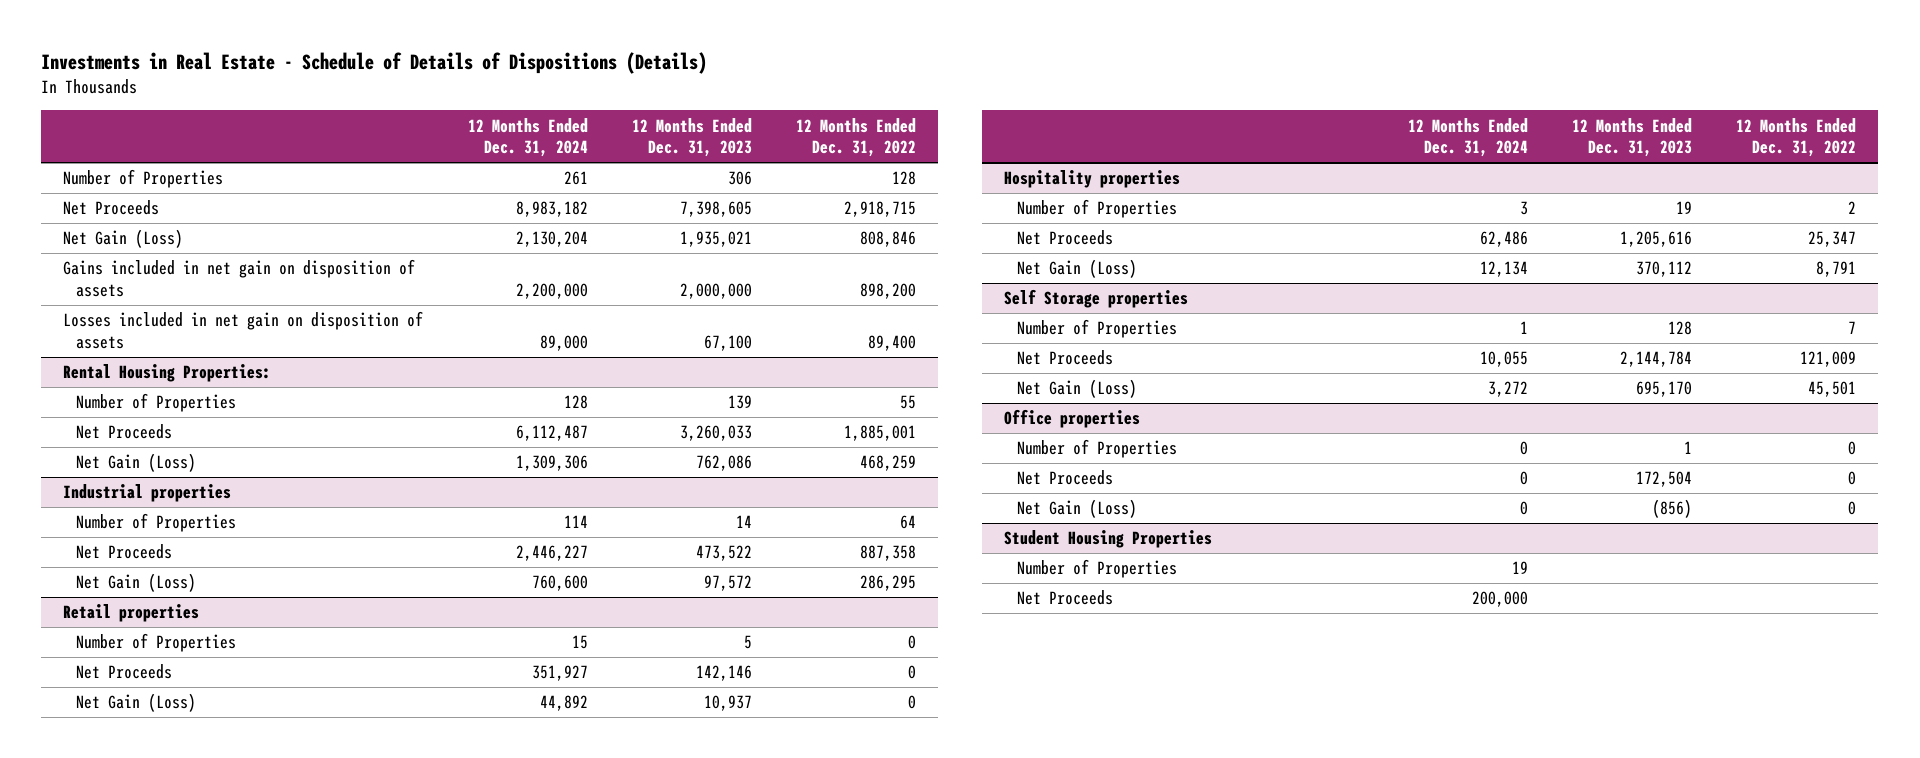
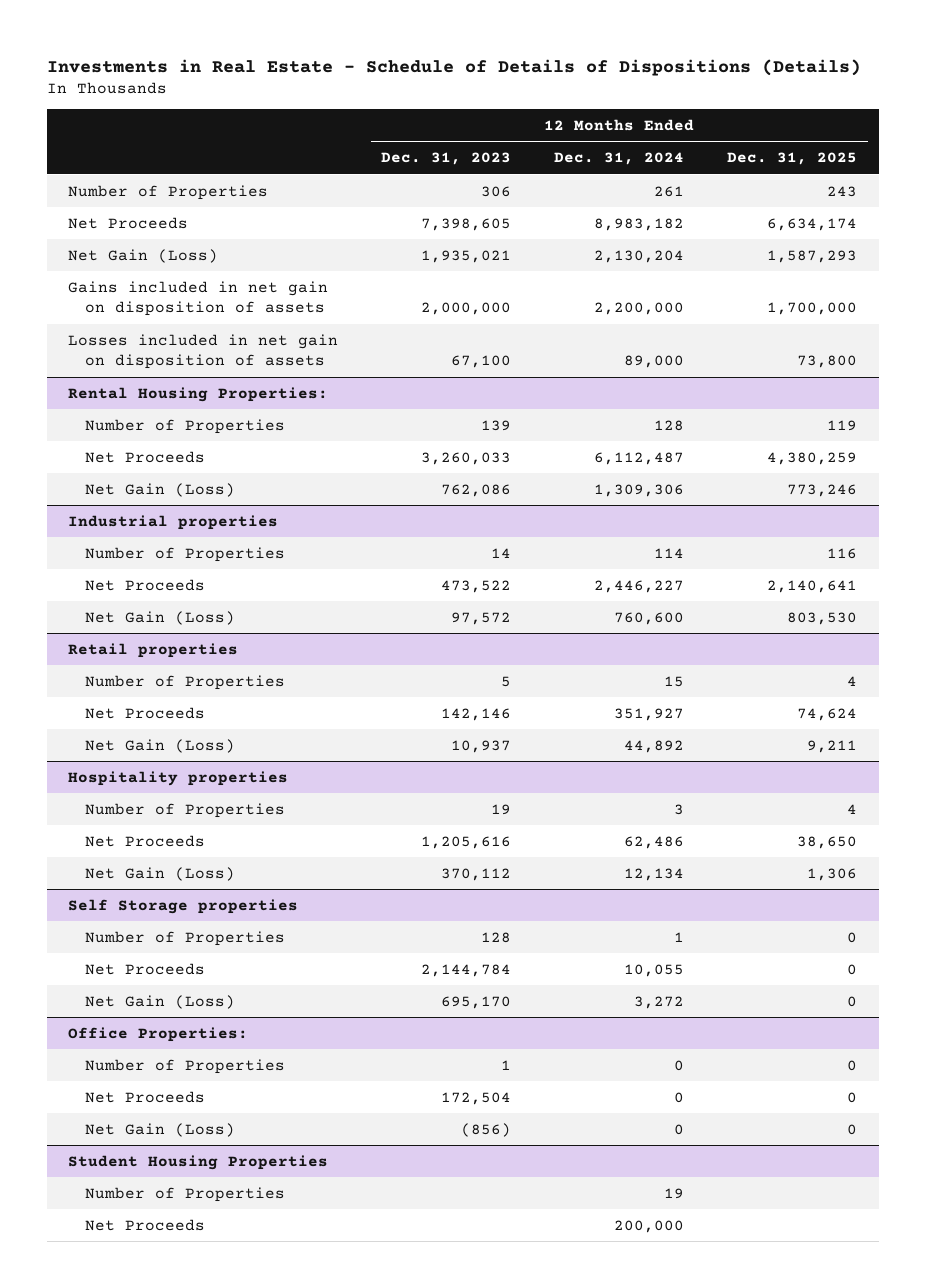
[795,117,916,158] 12 Months Ended Dec. 31, 2022 -> none
none -> [727,152,858,166] Dec. 31, 2025
[1004,409,1141,429] Office properties -> [68,1026,249,1042] Office Properties:

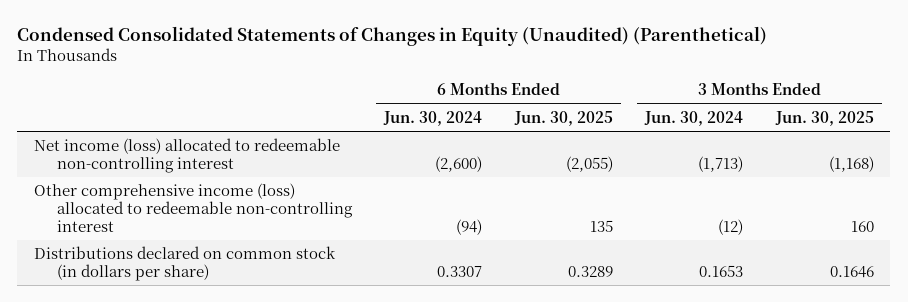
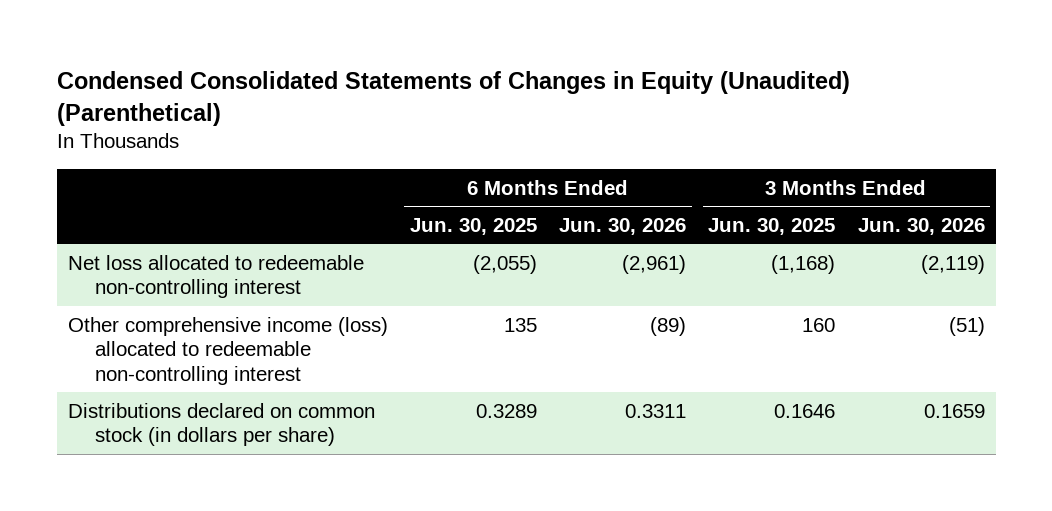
[383,110,483,126] Jun. 30, 2024 -> none
[644,110,744,126] Jun. 30, 2024 -> none
none -> [559,217,687,235] Jun. 30, 2026
none -> [857,217,985,235] Jun. 30, 2026
[33,138,340,174] Net income (loss) allocated to redeemable non-controlling interest -> [67,254,364,299] Net loss allocated to redeemable non-controlling interest

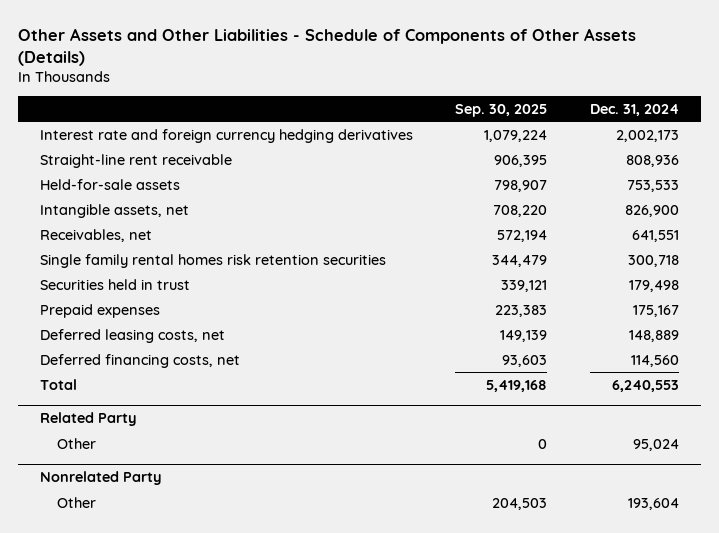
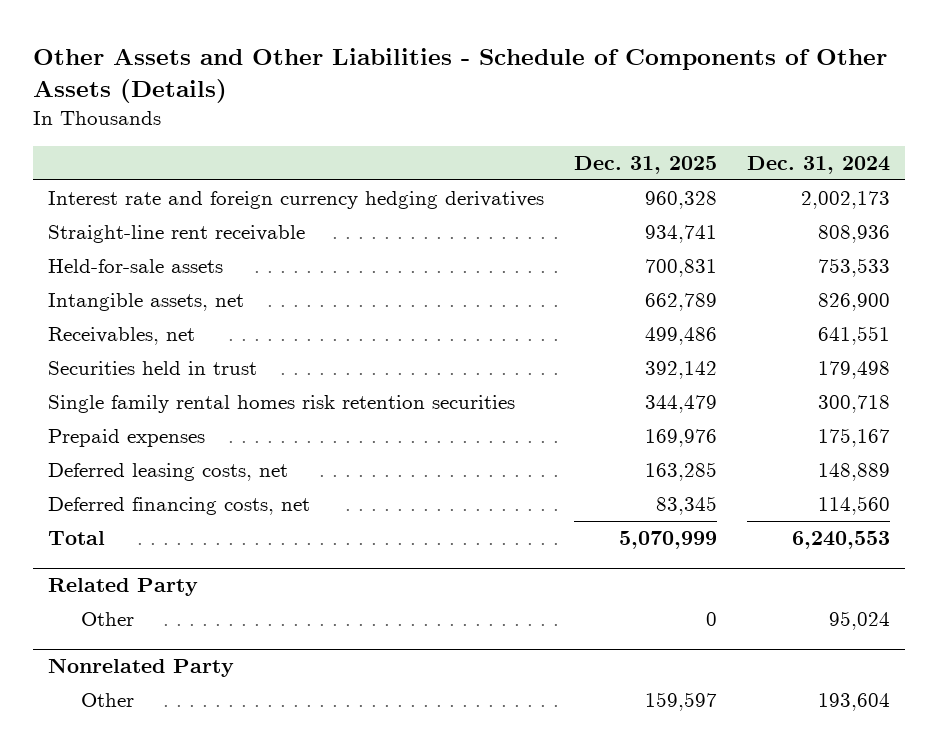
[455,103,548,117] Sep. 30, 2025 -> none
none -> [573,155,717,174] Dec. 31, 2025
[39,253,386,268] Single family rental homes risk retention securities -> [47,395,515,414] Single family rental homes risk retention securities

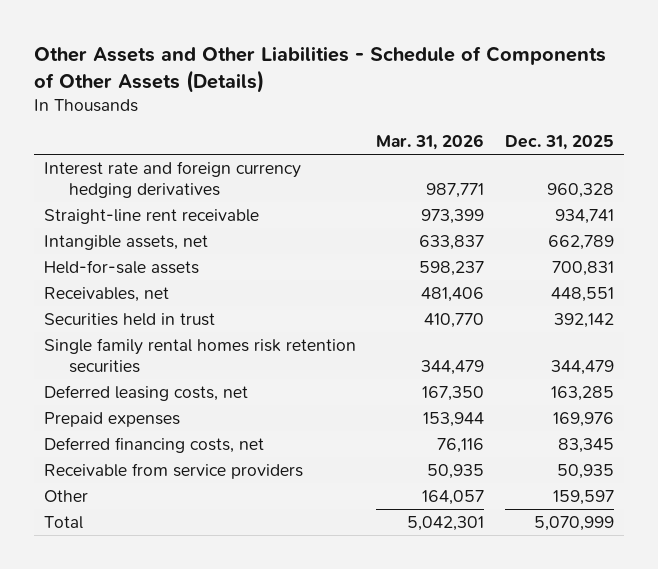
[746,155,890,174] Dec. 31, 2024 -> none
none -> [376,134,485,151] Mar. 31, 2026
[47,259,223,274] Held-for-sale assets -> [43,259,199,274] Held-for-sale assets
[644,327,717,346] 499,486 -> [550,286,614,302] 448,551
[47,429,205,448] Prepaid expenses -> [43,411,180,427] Prepaid expenses
[47,578,198,597] Related Party -> none
[80,612,134,627] Other -> none
[47,658,234,678] Nonrelated Party -> none
none -> [43,462,303,479] Receivable from service providers
[47,531,105,546] Total -> [43,515,83,529] Total

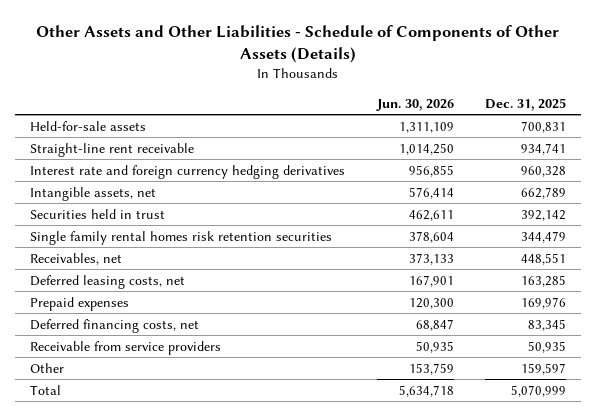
[376,134,485,151] Mar. 31, 2026 -> none
none -> [375,98,454,111] Jun. 30, 2026
[43,259,199,274] Held-for-sale assets -> [30,120,147,131] Held-for-sale assets
[43,160,301,199] Interest rate and foreign currency hedging derivatives -> [30,164,346,179] Interest rate and foreign currency hedging derivatives
[43,286,169,302] Receivables, net -> [30,252,123,265] Receivables, net

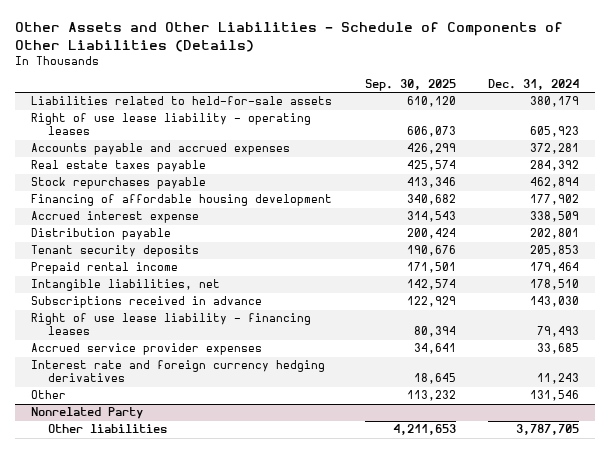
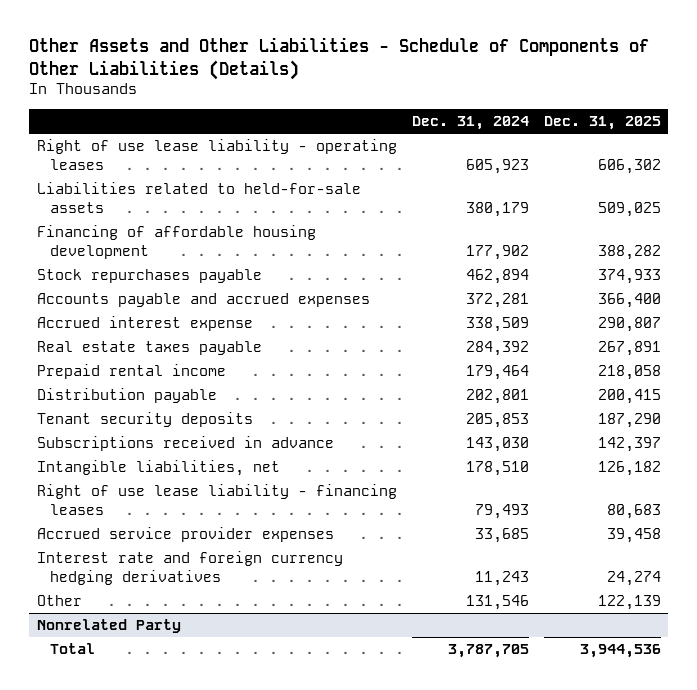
[364,79,456,92] Sep. 30, 2025 -> none
none -> [543,116,661,131] Dec. 31, 2025
[31,96,333,106] Liabilities related to held-for-sale assets -> [36,182,361,213] Liabilities related to held-for-sale assets
[31,177,207,190] Stock repurchases payable -> [36,269,262,284] Stock repurchases payable
[31,143,291,156] Accounts payable and accrued expenses -> [36,293,370,308] Accounts payable and accrued expenses
[31,160,207,173] Real estate taxes payable -> [36,341,262,356] Real estate taxes payable
[31,262,179,275] Prepaid rental income -> [36,364,226,380] Prepaid rental income
[31,279,221,292] Intangible liabilities, net -> [36,460,280,477] Intangible liabilities, net
[47,424,167,434] Other liabilities -> [50,643,96,655] Total

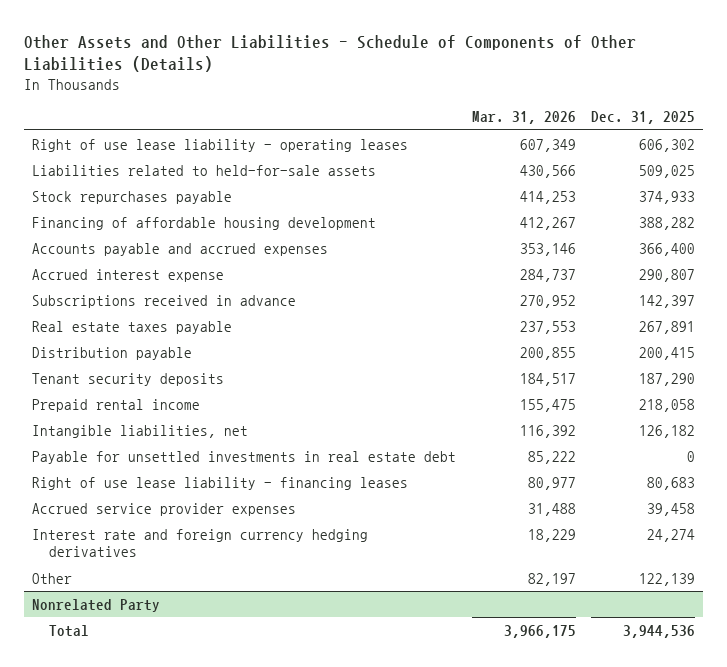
[411,116,529,131] Dec. 31, 2024 -> none
none -> [471,111,576,125] Mar. 31, 2026
[36,225,316,259] Financing of affordable housing development -> [32,216,377,230] Financing of affordable housing development
[36,436,334,452] Subscriptions received in advance -> [32,294,297,308] Subscriptions received in advance
[36,364,226,380] Prepaid rental income -> [32,398,201,412] Prepaid rental income
none -> [32,450,457,464] Payable for unsettled investments in real estate debt

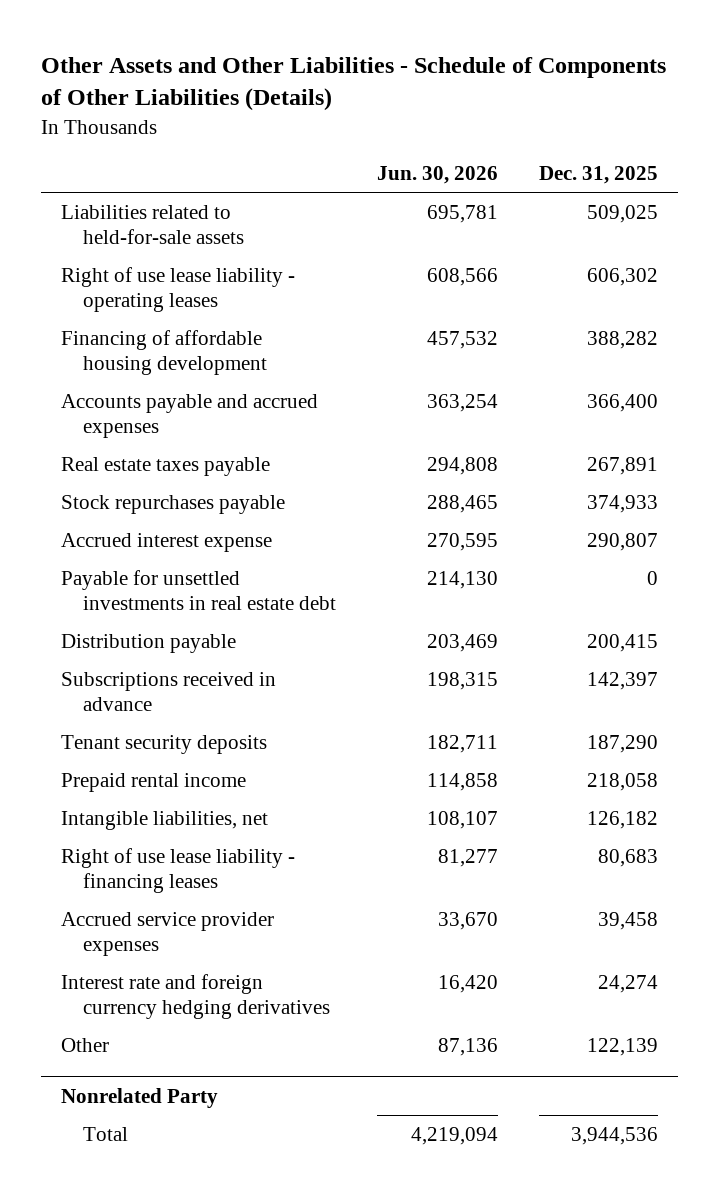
[471,111,576,125] Mar. 31, 2026 -> none
none -> [376,166,498,185] Jun. 30, 2026
[32,138,409,152] Right of use lease liability - operating leases -> [61,266,296,313] Right of use lease liability - operating leases
[32,190,233,204] Stock repurchases payable -> [61,494,286,514] Stock repurchases payable
[32,268,225,282] Accrued interest expense -> [61,532,273,552] Accrued interest expense
[32,450,457,464] Payable for unsettled investments in real estate debt -> [61,569,336,611] Payable for unsettled investments in real estate debt
[32,294,297,308] Subscriptions received in advance -> [61,671,277,712] Subscriptions received in advance

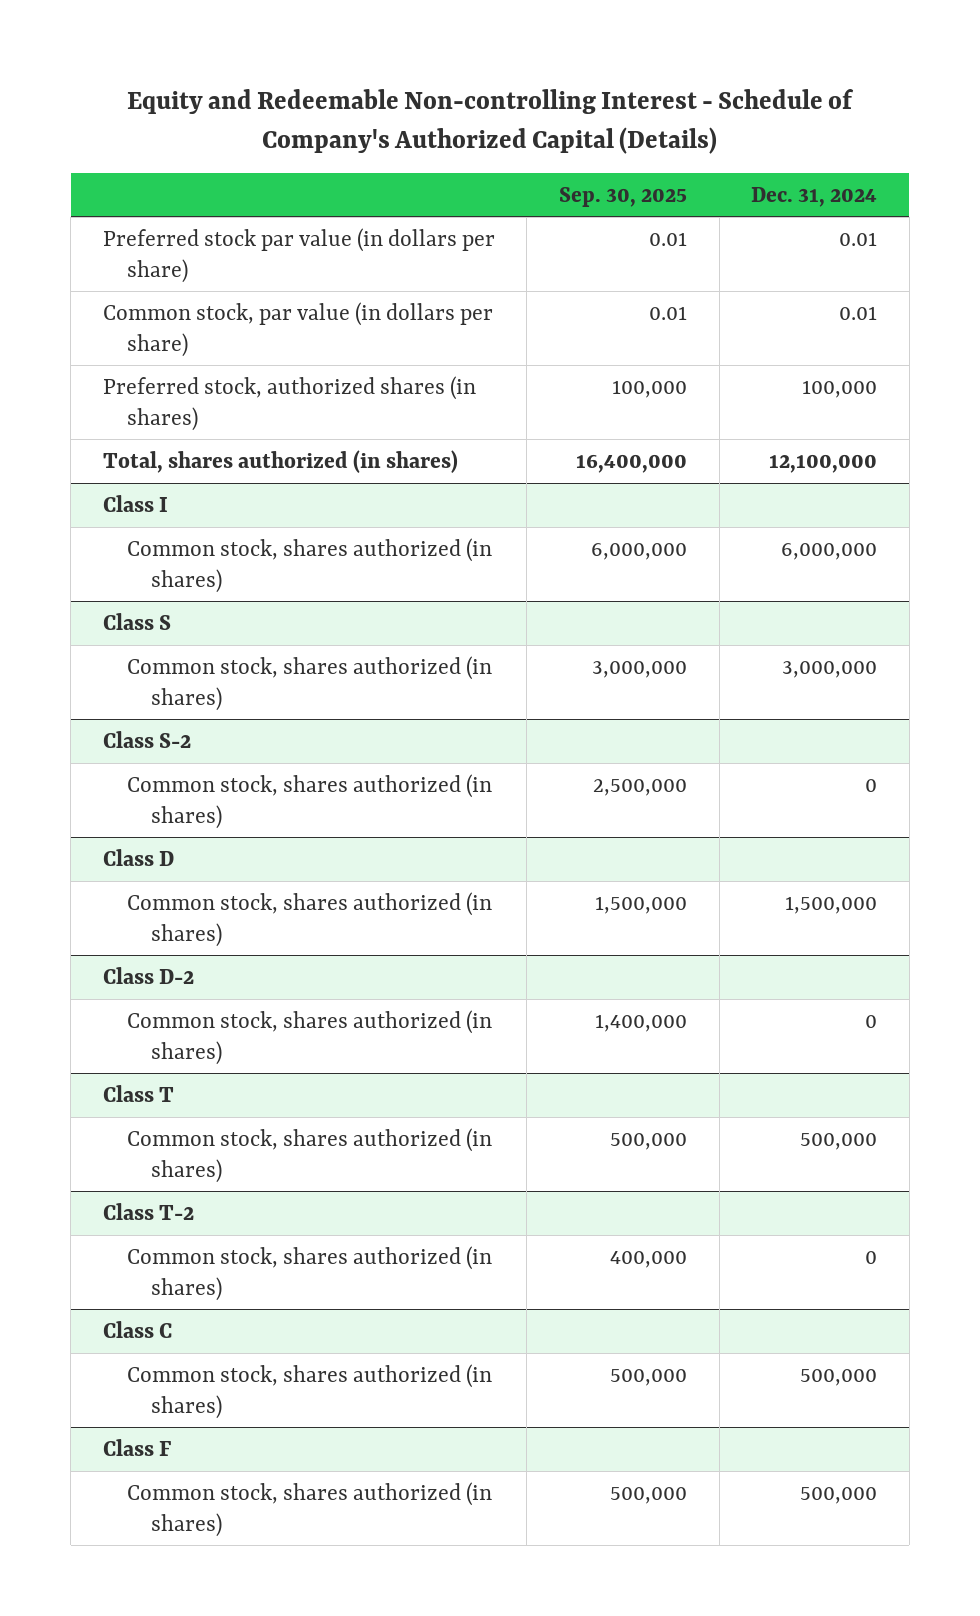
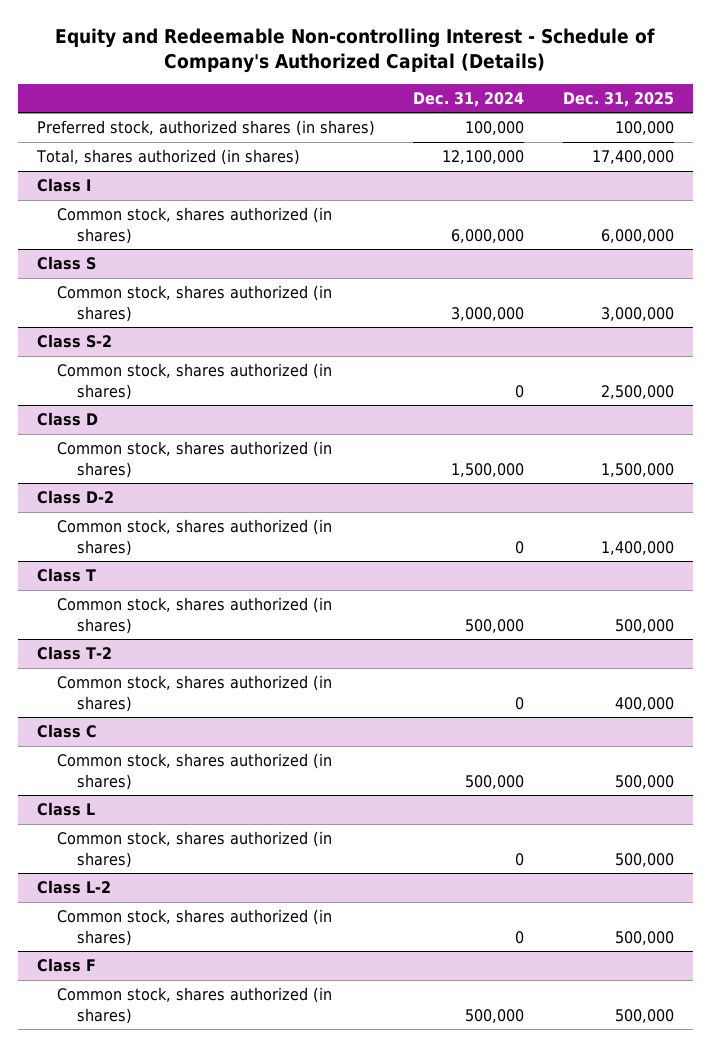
[559,186,688,207] Sep. 30, 2025 -> none
none -> [562,91,674,107] Dec. 31, 2025
[102,227,495,283] Preferred stock par value (in dollars per share) -> none
[102,301,493,357] Common stock, par value (in dollars per share) -> none
none -> [37,802,96,817] Class L
none -> [57,831,333,868] Common stock, shares authorized (in shares)
none -> [37,880,112,895] Class L-2
none -> [57,909,333,946] Common stock, shares authorized (in shares)

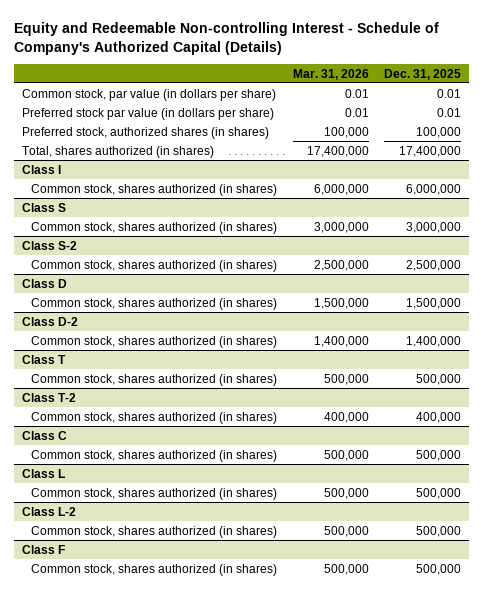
[413,91,525,107] Dec. 31, 2024 -> none
none -> [292,68,369,80] Mar. 31, 2026
none -> [21,88,276,101] Common stock, par value (in dollars per share)
none -> [21,107,274,120] Preferred stock par value (in dollars per share)

